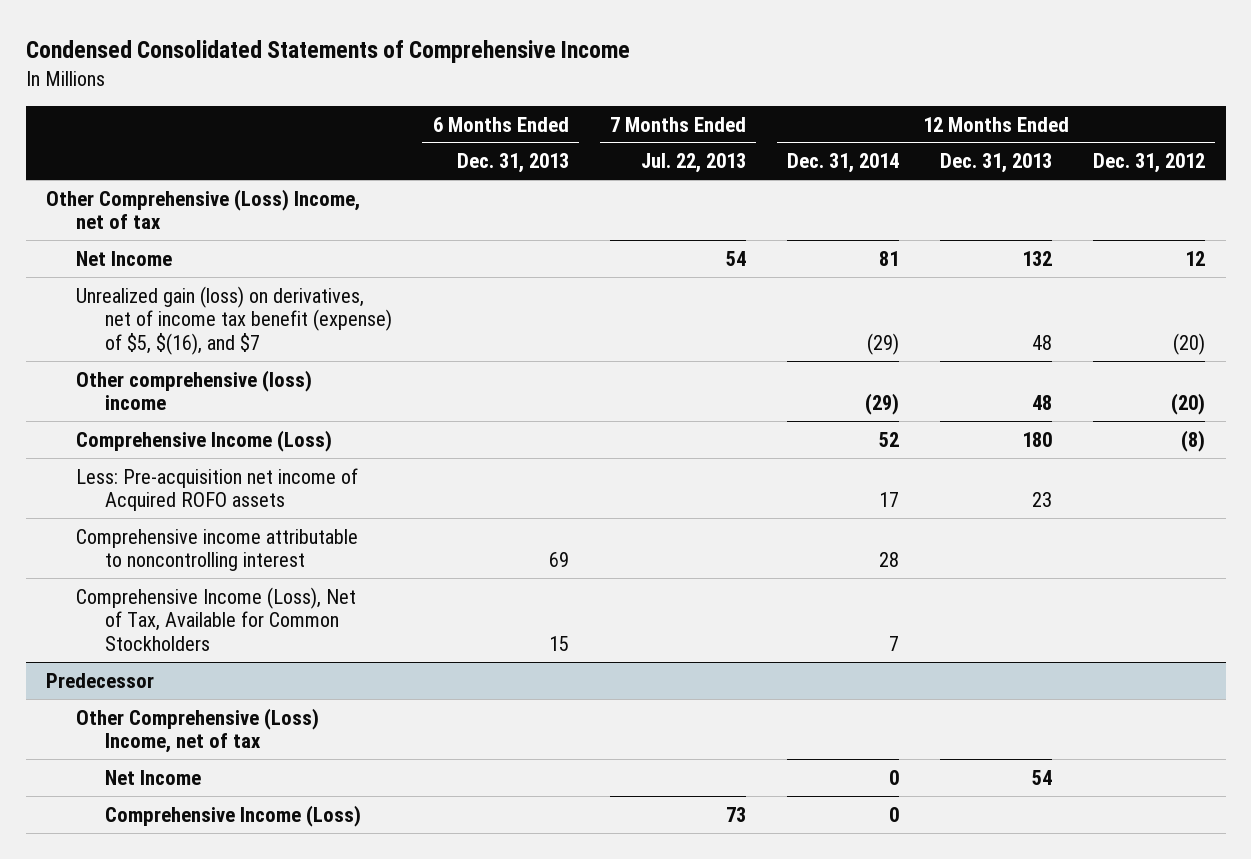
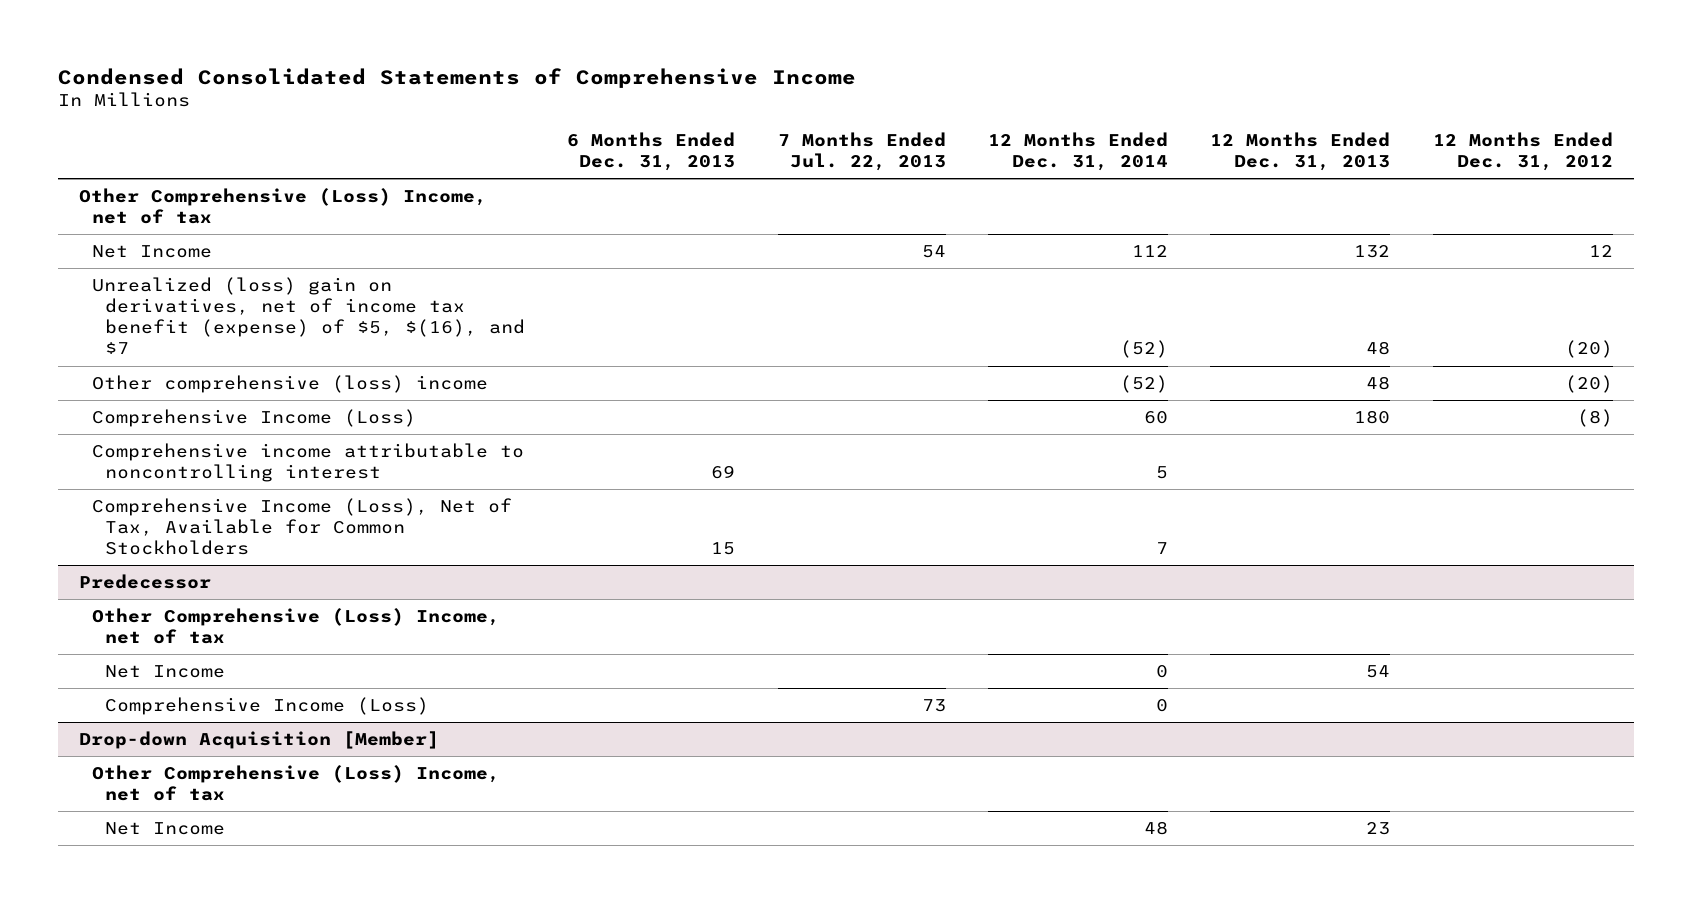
[75,467,358,512] Less: Pre-acquisition net income of Acquired ROFO assets -> none
[878,250,899,266] 81 -> [1131,244,1168,257] 112
[75,285,392,356] Unrealized gain (loss) on derivatives, net of income tax benefit (expense) of $5, $(16), and $7 -> [91,276,525,355] Unrealized (loss) gain on derivatives, net of income tax benefit (expense) of $5, $(16), and $7
[866,333,899,356] (29) -> [1119,340,1168,359] (52)
[864,393,899,416] (29) -> [1119,374,1168,393] (52)
[878,431,899,447] 52 -> [1143,410,1168,424] 60
[878,552,899,568] 28 -> [1155,466,1168,480] 5
none -> [78,730,439,749] Drop-down Acquisition [Member]
none -> [91,764,500,802] Other Comprehensive (Loss) Income, net of tax
none -> [104,821,225,835] Net Income

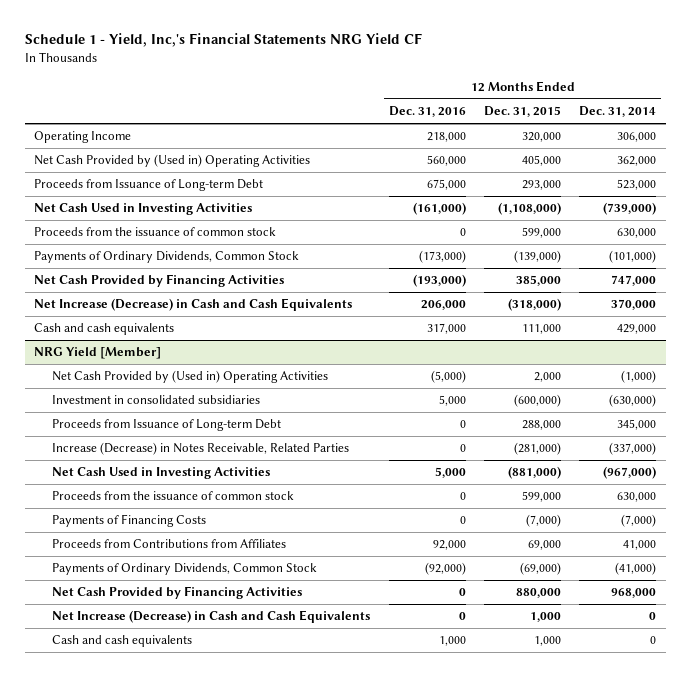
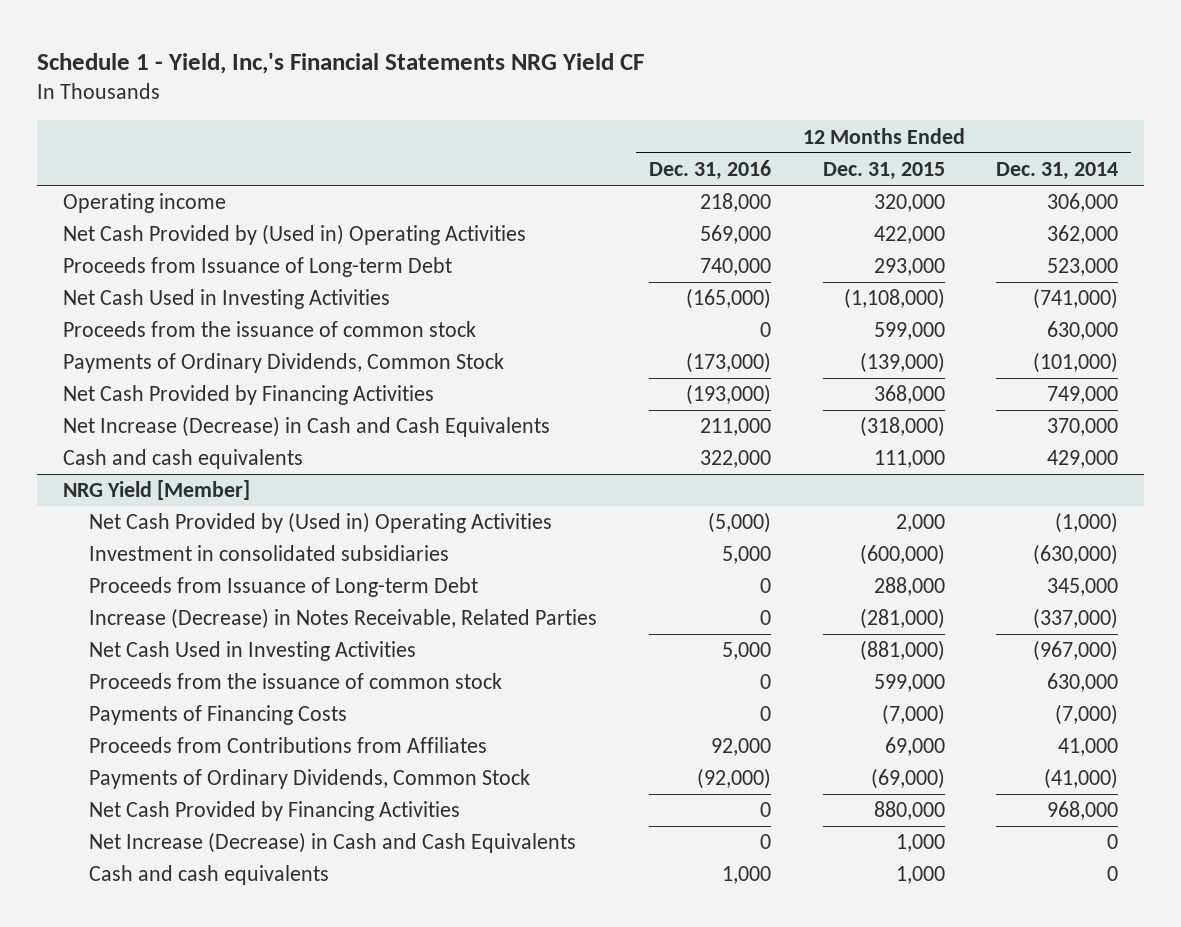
[33,131,131,144] Operating Income -> [63,193,227,214] Operating income
[426,155,466,167] 560,000 -> [700,225,772,245] 569,000
[522,155,562,167] 405,000 -> [873,226,945,245] 422,000
[426,179,466,191] 675,000 -> [700,258,772,277] 740,000
[412,202,466,216] (161,000) -> [686,288,772,310] (165,000)
[603,202,657,216] (739,000) -> [1033,288,1119,310] (741,000)
[516,275,562,287] 385,000 -> [873,385,945,405] 368,000
[611,275,657,287] 747,000 -> [1047,386,1119,405] 749,000
[420,300,466,311] 206,000 -> [700,418,772,437] 211,000
[426,323,466,335] 317,000 -> [700,450,772,469] 322,000

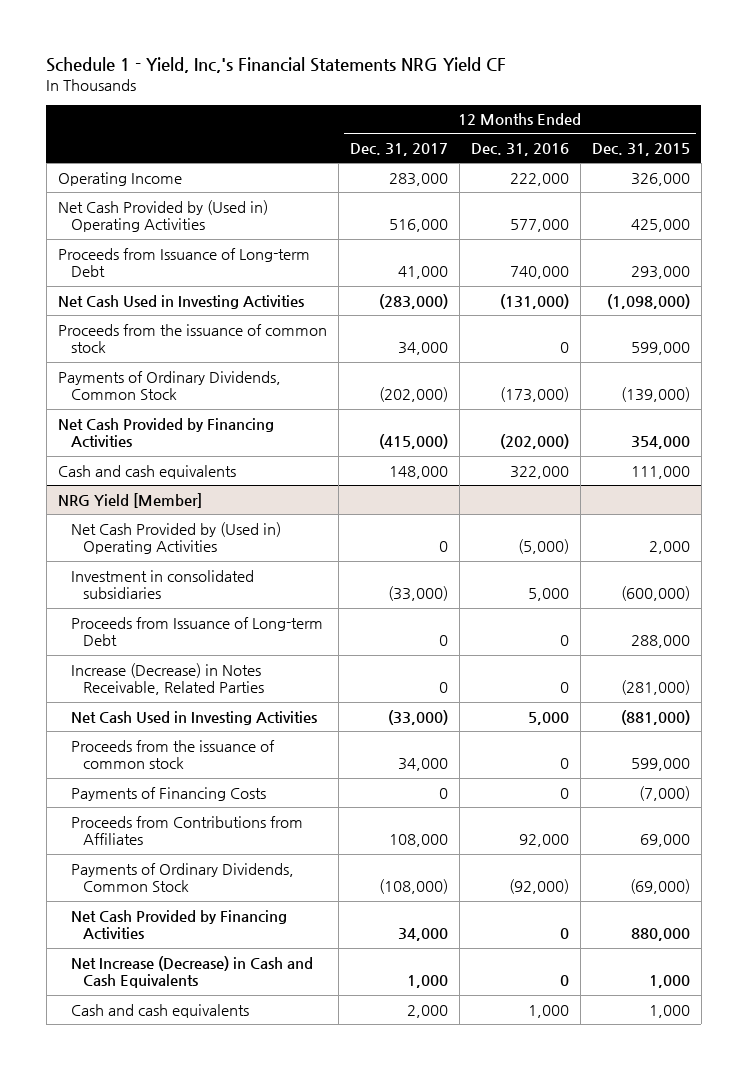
[996,162,1119,181] Dec. 31, 2014 -> none
none -> [349,142,448,156] Dec. 31, 2017
[63,193,227,214] Operating income -> [57,171,182,186] Operating Income
[700,193,772,213] 218,000 -> [509,172,569,186] 222,000
[873,194,945,213] 320,000 -> [630,172,690,186] 326,000
[700,225,772,245] 569,000 -> [509,219,569,233] 577,000
[873,226,945,245] 422,000 -> [630,219,690,233] 425,000
[686,288,772,310] (165,000) -> [499,293,569,309] (131,000)
[843,288,945,310] (1,108,000) -> [606,293,690,309] (1,098,000)
[63,416,551,438] Net Increase (Decrease) in Cash and Cash Equivalents -> none
[686,384,772,406] (193,000) -> [499,434,569,450] (202,000)
[873,385,945,405] 368,000 -> [630,436,690,450] 354,000

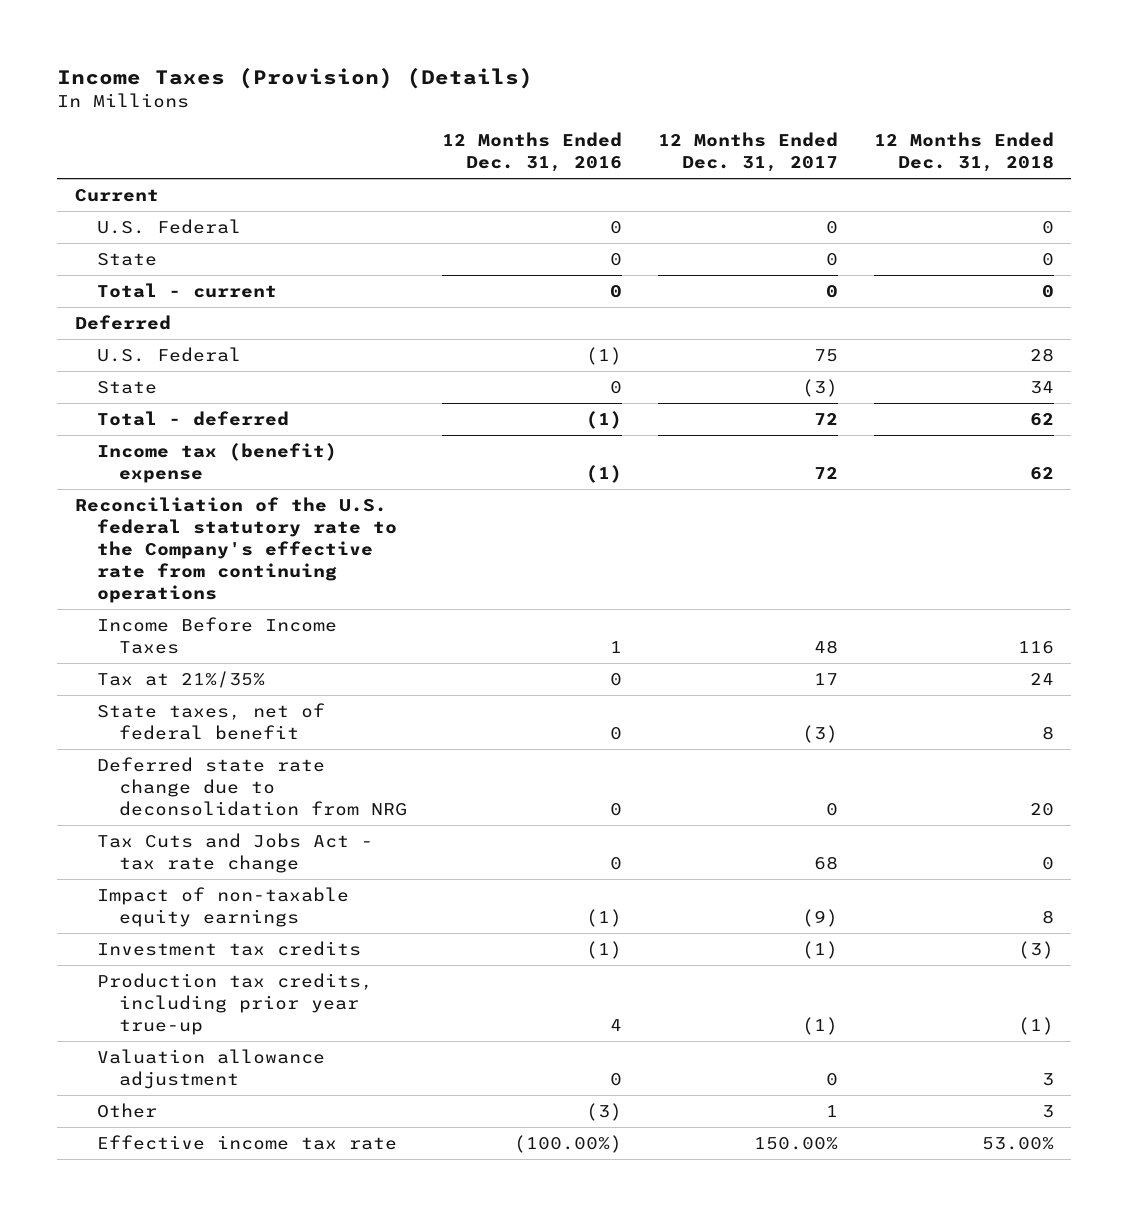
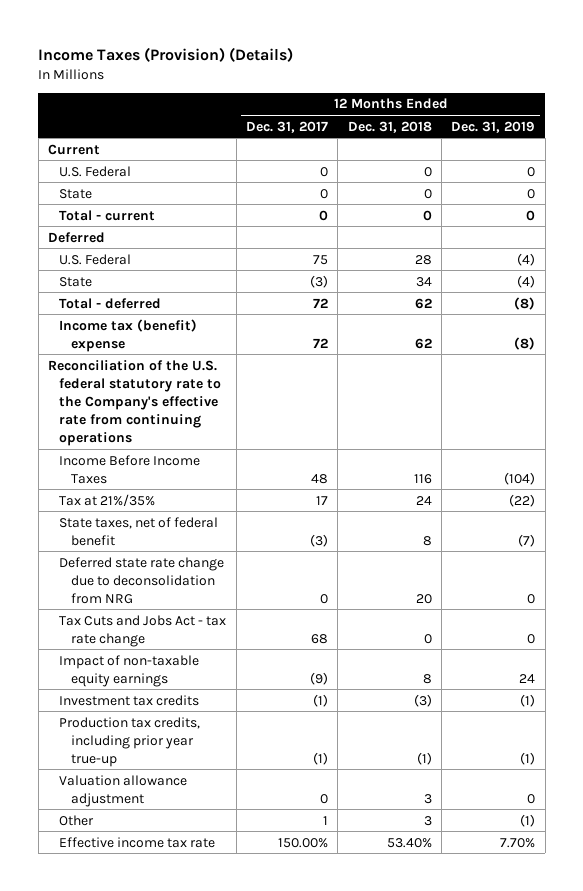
[442,132,623,173] 12 Months Ended Dec. 31, 2016 -> none
none -> [451,120,536,133] Dec. 31, 2019
[981,1137,1054,1151] 53.00% -> [386,837,432,848] 53.40%

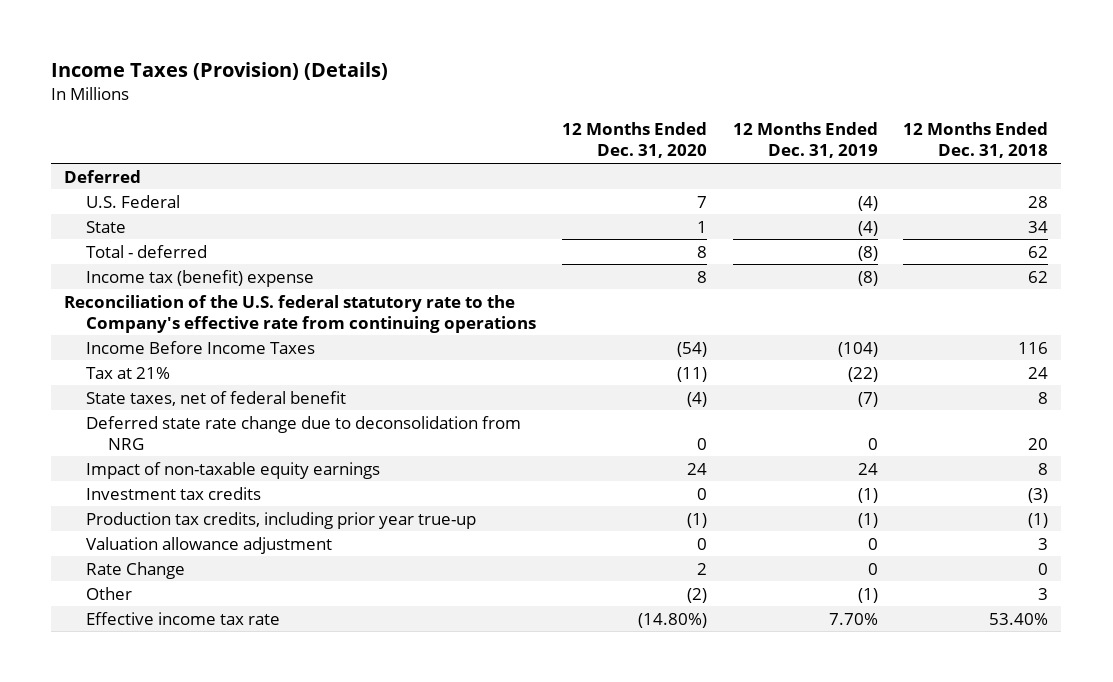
[246,120,329,133] Dec. 31, 2017 -> none
none -> [561,122,707,159] 12 Months Ended Dec. 31, 2020
[47,143,100,155] Current -> none
[59,165,132,177] U.S. Federal -> none
[59,188,93,199] State -> none
[59,209,156,221] Total - current -> none
[59,493,156,507] Tax at 21%/35% -> [86,366,171,379] Tax at 21%
[59,614,227,647] Tax Cuts and Jobs Act - tax rate change -> none
none -> [86,561,186,579] Rate Change

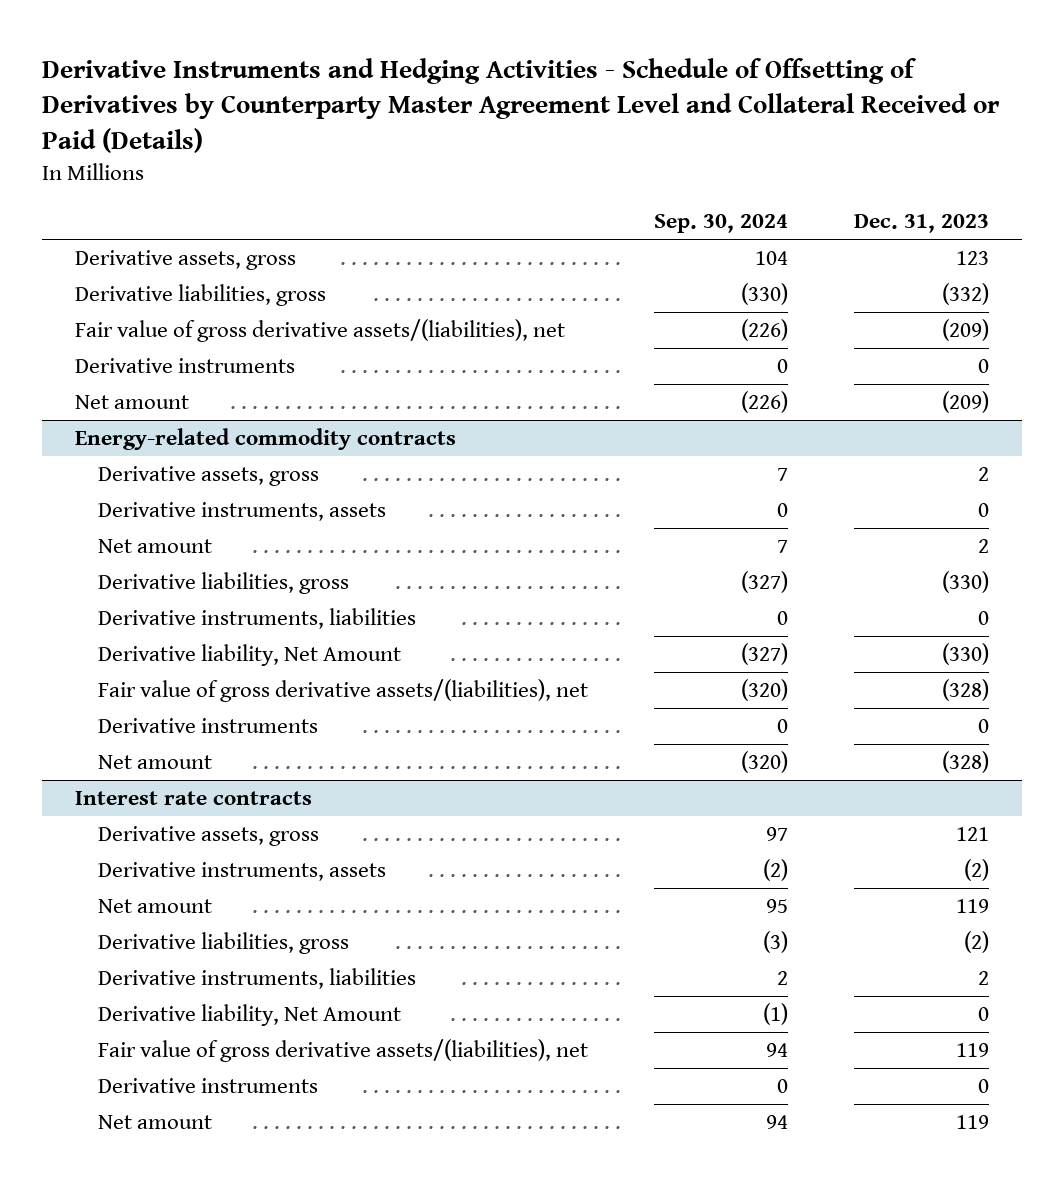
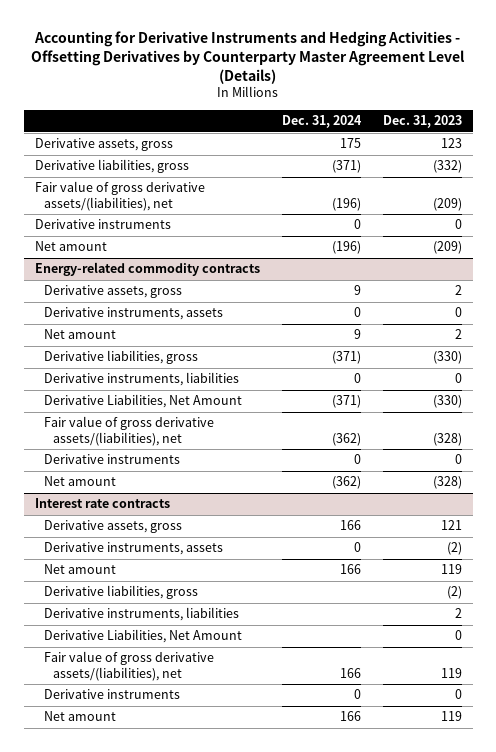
[41,57,1000,154] Derivative Instruments and Hedging Activities - Schedule of Offsetting of Derivatives by Counterparty Master Agreement Level and Collateral Received or Paid (Details) -> [31,30,466,84] Accounting for Derivative Instruments and Hedging Activities - Offsetting Derivatives by Counterparty Master Agreement Level (Details)
[654,214,789,234] Sep. 30, 2024 -> none
none -> [281,115,362,129] Dec. 31, 2024
[97,644,401,667] Derivative liability, Net Amount -> [43,394,242,409] Derivative Liabilities, Net Amount
[97,1004,401,1027] Derivative liability, Net Amount -> [43,629,242,644] Derivative Liabilities, Net Amount

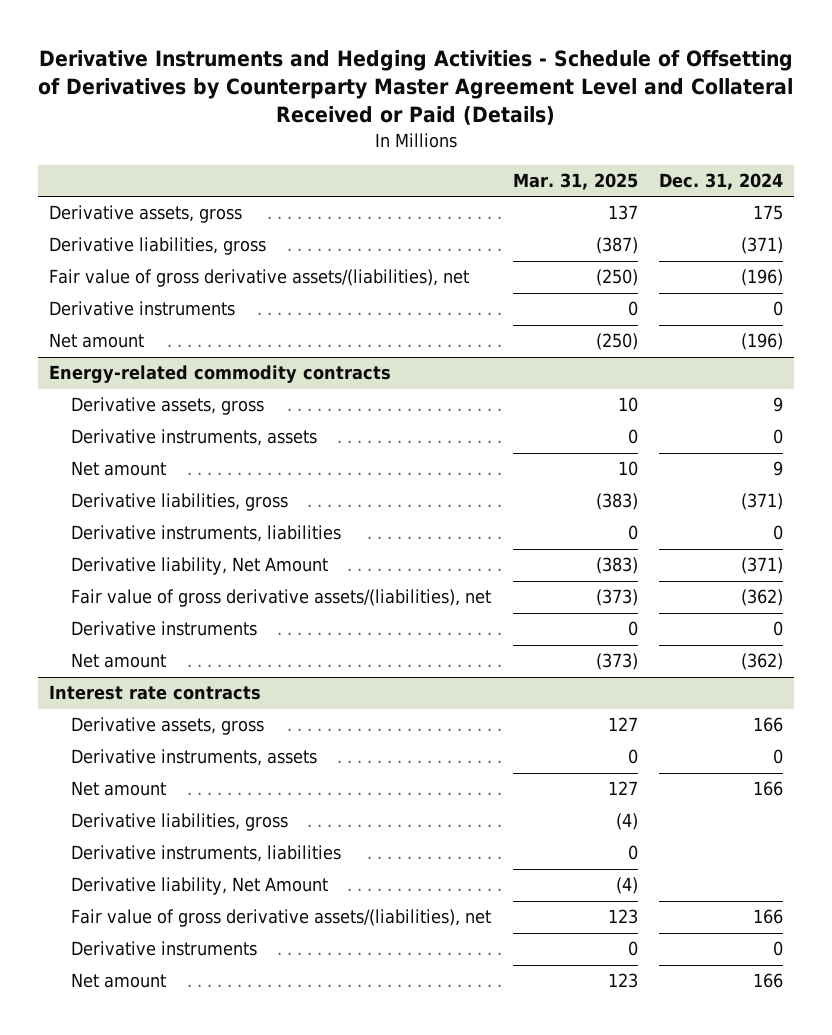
[31,30,466,84] Accounting for Derivative Instruments and Hedging Activities - Offsetting Derivatives by Counterparty Master Agreement Level (Details) -> [38,50,794,126] Derivative Instruments and Hedging Activities - Schedule of Offsetting of Derivatives by Counterparty Master Agreement Level and Collateral Received or Paid (Details)
[382,115,462,129] Dec. 31, 2023 -> none
none -> [512,173,638,191] Mar. 31, 2025
[43,394,242,409] Derivative Liabilities, Net Amount -> [71,557,329,576] Derivative liability, Net Amount
[43,629,242,644] Derivative Liabilities, Net Amount -> [71,877,329,896] Derivative liability, Net Amount

